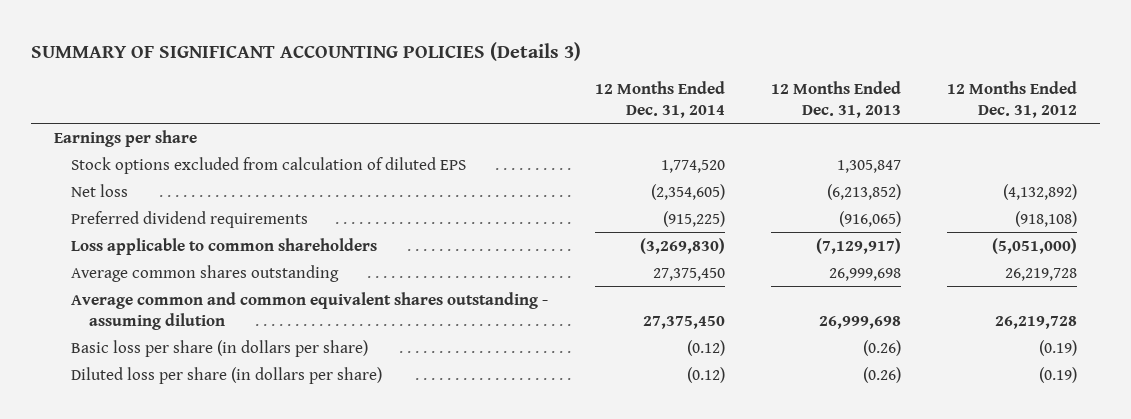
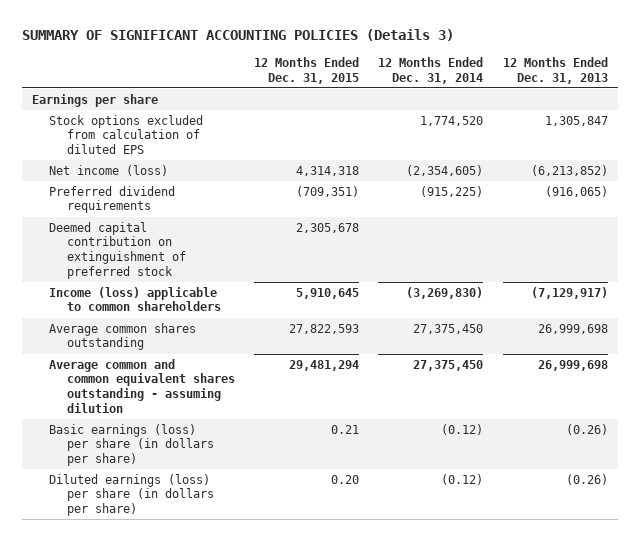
[946,80,1077,118] 12 Months Ended Dec. 31, 2012 -> none
none -> [254,57,360,84] 12 Months Ended Dec. 31, 2015
[71,183,129,197] Net loss -> [49,164,169,176] Net income (loss)
none -> [49,221,186,279] Deemed capital contribution on extinguishment of preferred stock
[71,237,378,255] Loss applicable to common shareholders -> [49,286,221,312] Income (loss) applicable to common shareholders
[71,339,369,357] Basic loss per share (in dollars per share) -> [49,423,214,467] Basic earnings (loss) per share (in dollars per share)
[71,366,383,384] Diluted loss per share (in dollars per share) -> [49,473,214,517] Diluted earnings (loss) per share (in dollars per share)

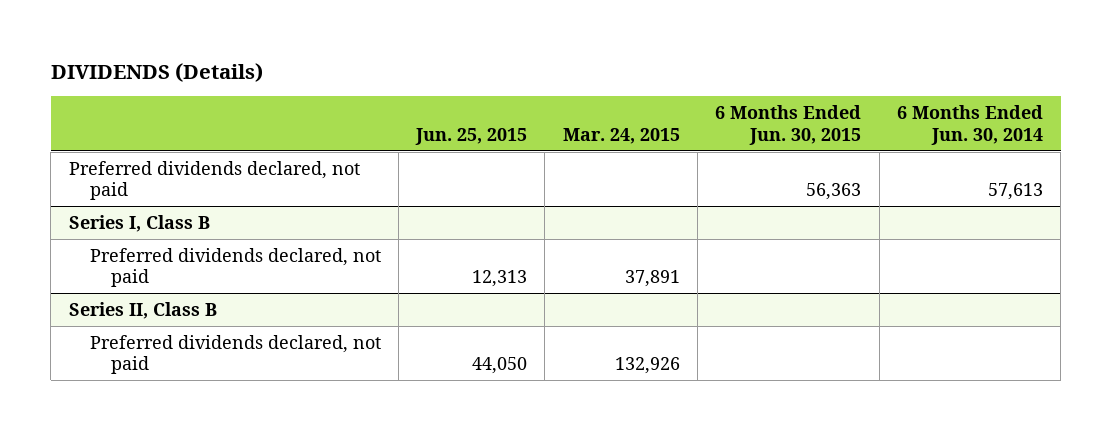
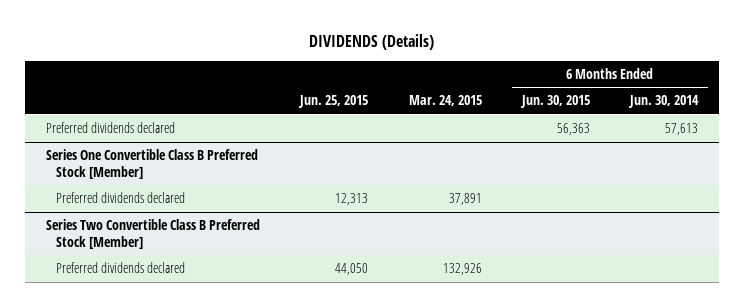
[68,160,360,201] Preferred dividends declared, not paid -> [45,122,175,134] Preferred dividends declared
[68,214,210,232] Series I, Class B -> [45,149,258,179] Series One Convertible Class B Preferred Stock [Member]
[89,247,381,288] Preferred dividends declared, not paid -> [55,192,185,204] Preferred dividends declared
[68,301,217,319] Series II, Class B -> [45,219,260,249] Series Two Convertible Class B Preferred Stock [Member]
[89,334,381,375] Preferred dividends declared, not paid -> [55,262,185,274] Preferred dividends declared

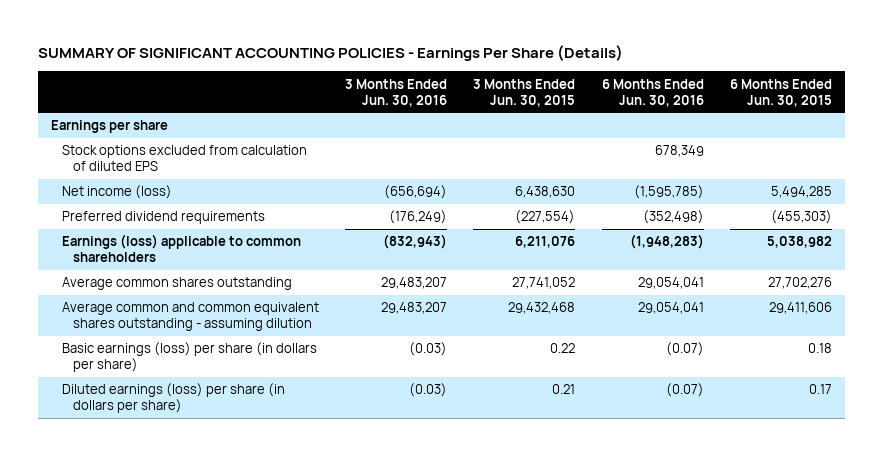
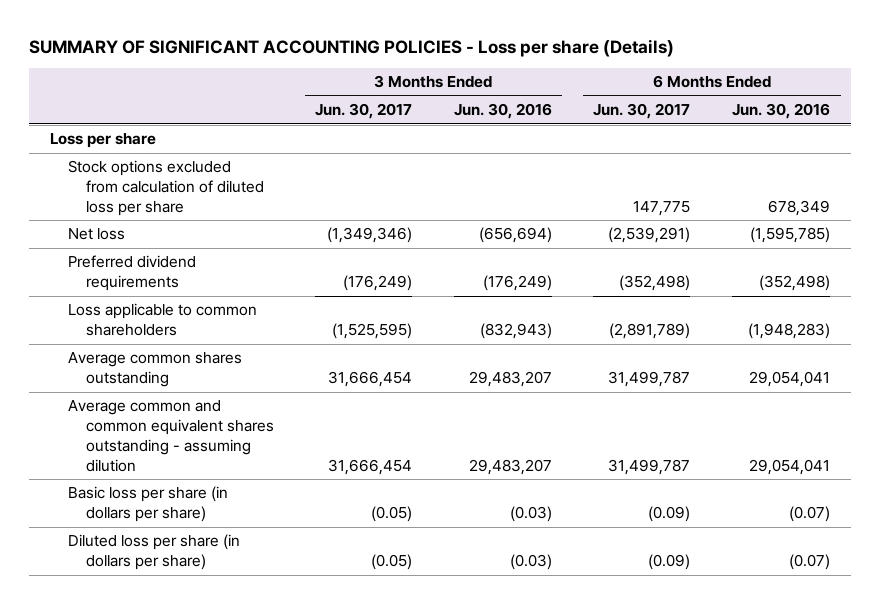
[37,45,623,62] SUMMARY OF SIGNIFICANT ACCOUNTING POLICIES - Earnings Per Share (Details) -> [28,38,674,57] SUMMARY OF SIGNIFICANT ACCOUNTING POLICIES - Loss per share (Details)
[473,78,576,107] 3 Months Ended Jun. 30, 2015 -> none
[729,78,832,107] 6 Months Ended Jun. 30, 2015 -> none
none -> [315,103,413,120] Jun. 30, 2017
none -> [593,103,691,120] Jun. 30, 2017
[50,120,168,134] Earnings per share -> [49,133,156,149] Loss per share
[61,145,307,172] Stock options excluded from calculation of diluted EPS -> [67,160,264,216] Stock options excluded from calculation of diluted loss per share
[61,185,172,200] Net income (loss) -> [67,228,125,241] Net loss
[61,234,301,263] Earnings (loss) applicable to common shareholders -> [67,303,257,337] Loss applicable to common shareholders
[61,342,317,373] Basic earnings (loss) per share (in dollars per share) -> [67,486,228,523] Basic loss per share (in dollars per share)
[61,383,285,414] Diluted earnings (loss) per share (in dollars per share) -> [67,534,240,571] Diluted loss per share (in dollars per share)

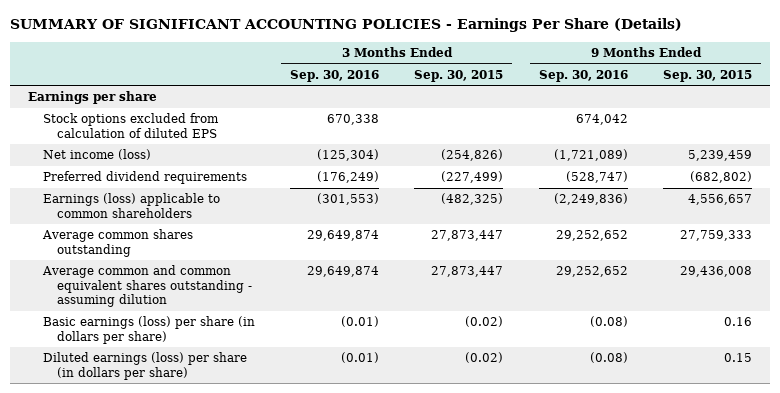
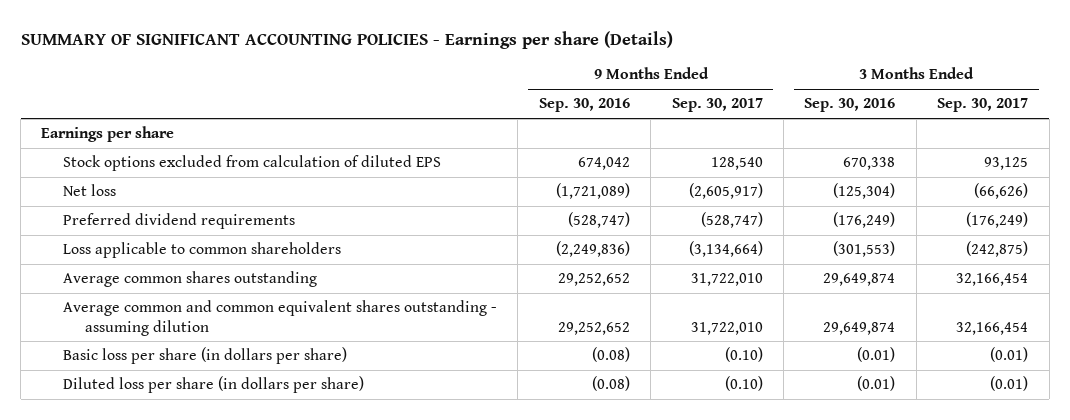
[10,18,683,33] SUMMARY OF SIGNIFICANT ACCOUNTING POLICIES - Earnings Per Share (Details) -> [20,30,673,49] SUMMARY OF SIGNIFICANT ACCOUNTING POLICIES - Earnings per share (Details)
[414,69,504,82] Sep. 30, 2015 -> none
[663,69,753,82] Sep. 30, 2015 -> none
none -> [671,98,763,113] Sep. 30, 2017
none -> [937,98,1029,113] Sep. 30, 2017
[42,149,151,161] Net income (loss) -> [63,184,117,197] Net loss
[42,193,220,218] Earnings (loss) applicable to common shareholders -> [63,242,342,259] Loss applicable to common shareholders
[42,316,255,344] Basic earnings (loss) per share (in dollars per share) -> [63,347,348,365] Basic loss per share (in dollars per share)
[42,352,247,380] Diluted earnings (loss) per share (in dollars per share) -> [63,376,365,394] Diluted loss per share (in dollars per share)

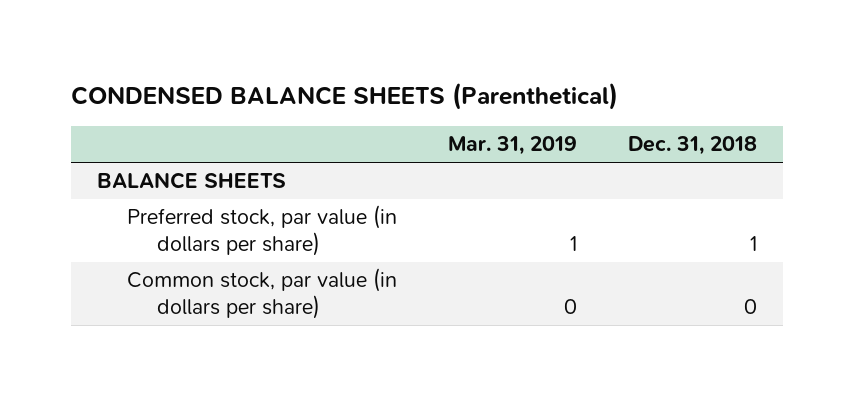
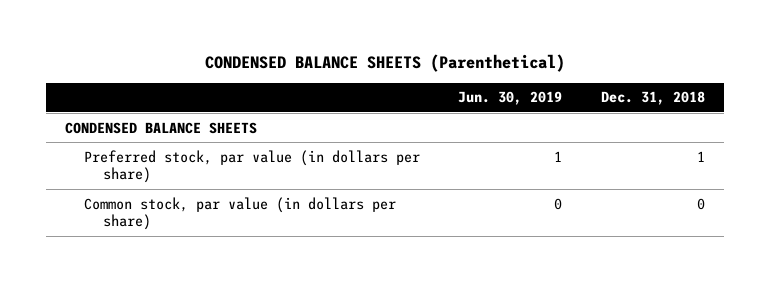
[448,136,578,156] Mar. 31, 2019 -> none
none -> [458,91,563,106] Jun. 30, 2019
[96,172,286,190] BALANCE SHEETS -> [64,121,257,134] CONDENSED BALANCE SHEETS

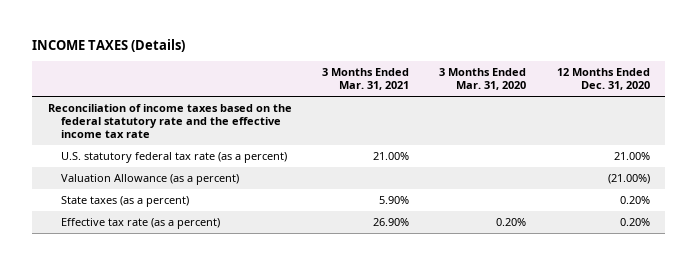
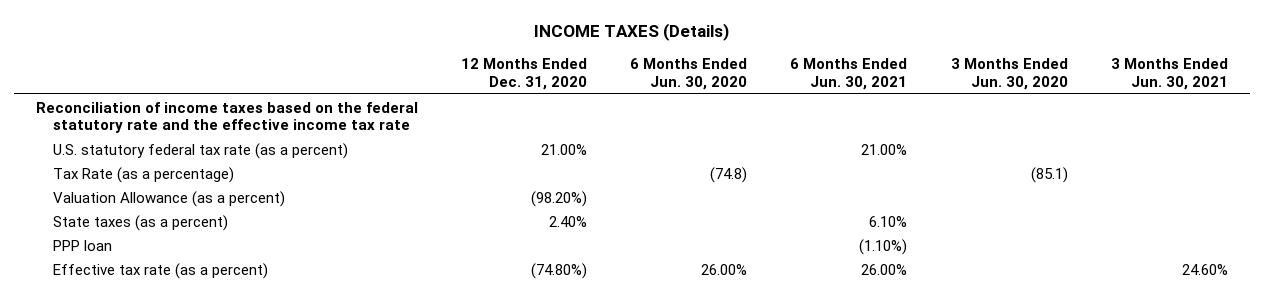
[322,68,410,91] 3 Months Ended Mar. 31, 2021 -> none
[439,68,527,91] 3 Months Ended Mar. 31, 2020 -> none
none -> [630,58,748,90] 6 Months Ended Jun. 30, 2020
none -> [790,58,908,90] 6 Months Ended Jun. 30, 2021
none -> [950,58,1068,90] 3 Months Ended Jun. 30, 2020
none -> [1110,58,1228,90] 3 Months Ended Jun. 30, 2021
none -> [52,166,234,183] Tax Rate (as a percentage)
[607,174,650,185] (21.00%) -> [530,190,587,207] (98.20%)
[619,196,650,205] 0.20% -> [548,215,587,227] 2.40%
none -> [52,239,112,251] PPP loan
[619,218,650,227] 0.20% -> [530,262,587,279] (74.80%)

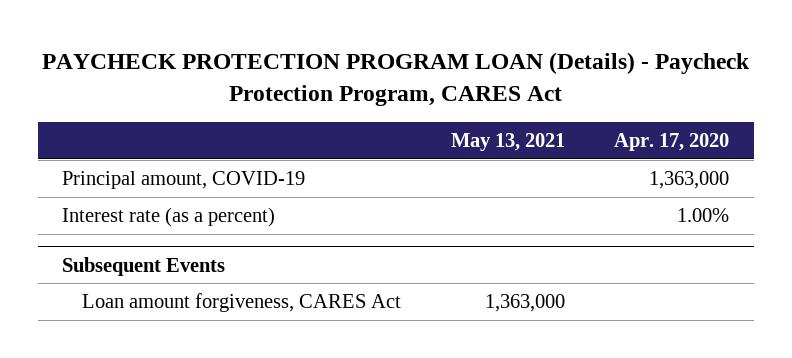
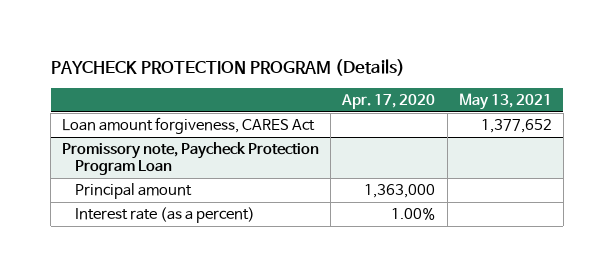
[41,52,750,107] PAYCHECK PROTECTION PROGRAM LOAN (Details) - Paycheck Protection Program, CARES Act -> [50,59,405,77] PAYCHECK PROTECTION PROGRAM (Details)
none -> [62,117,316,135] Loan amount forgiveness, CARES Act
none -> [62,142,320,176] Promissory note, Paycheck Protection Program Loan
[62,171,306,190] Principal amount, COVID-19 -> [75,183,193,200] Principal amount
[62,256,226,276] Subsequent Events -> none
[81,293,401,313] Loan amount forgiveness, CARES Act -> none

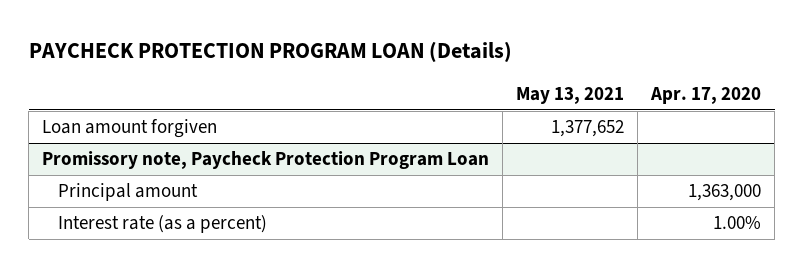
[50,59,405,77] PAYCHECK PROTECTION PROGRAM (Details) -> [28,41,512,63] PAYCHECK PROTECTION PROGRAM LOAN (Details)
[62,117,316,135] Loan amount forgiveness, CARES Act -> [42,119,218,139] Loan amount forgiven

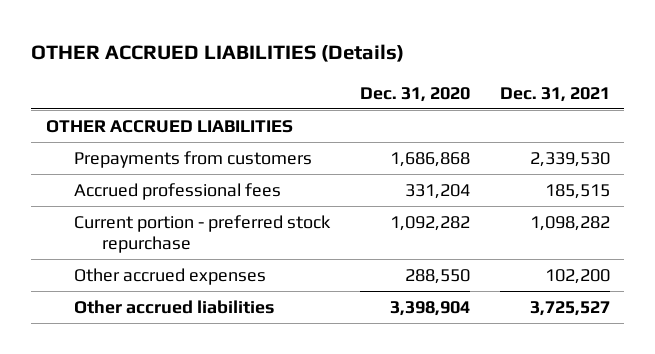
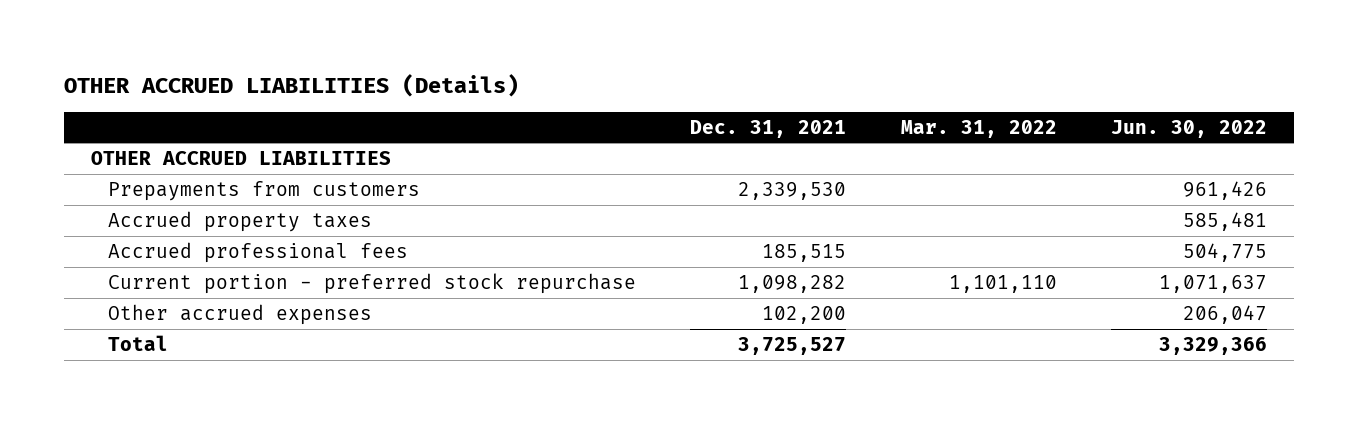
[359,86,470,102] Dec. 31, 2020 -> none
none -> [900,119,1057,138] Mar. 31, 2022
none -> [1110,119,1267,138] Jun. 30, 2022
none -> [108,210,373,232] Accrued property taxes
[74,299,275,314] Other accrued liabilities -> [108,334,169,351] Total

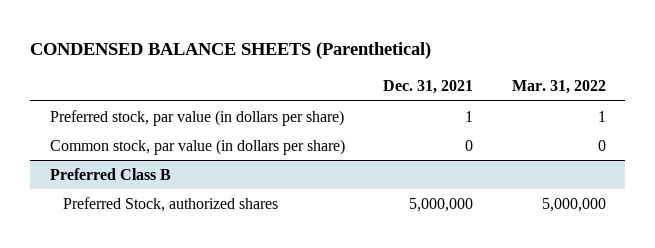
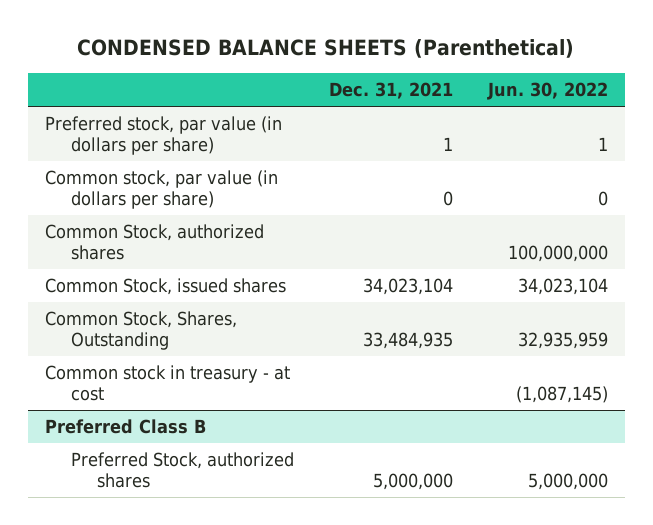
[511,80,606,95] Mar. 31, 2022 -> none
none -> [486,82,608,101] Jun. 30, 2022
none -> [45,223,265,261] Common Stock, authorized shares
none -> [45,277,287,295] Common Stock, issued shares
none -> [45,310,238,351] Common Stock, Shares, Outstanding
none -> [45,364,291,402] Common stock in treasury - at cost

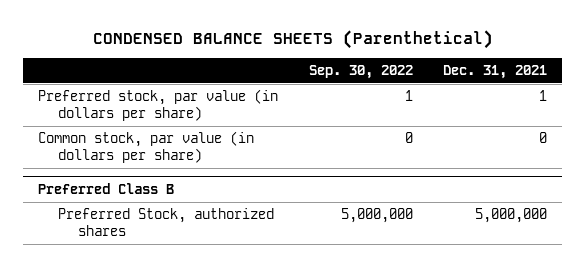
[486,82,608,101] Jun. 30, 2022 -> none
none -> [308,64,413,79] Sep. 30, 2022
[45,223,265,261] Common Stock, authorized shares -> none
[45,277,287,295] Common Stock, issued shares -> none
[45,310,238,351] Common Stock, Shares, Outstanding -> none
[45,364,291,402] Common stock in treasury - at cost -> none

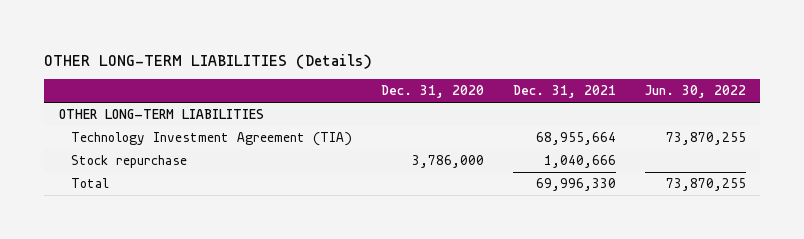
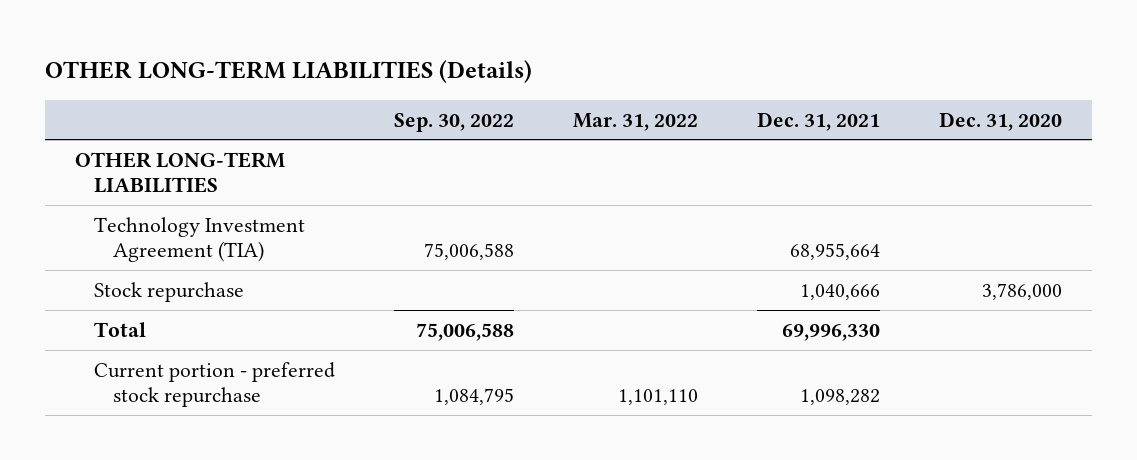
[644,85,746,99] Jun. 30, 2022 -> none
none -> [394,112,515,132] Sep. 30, 2022
none -> [573,112,699,131] Mar. 31, 2022
none -> [94,361,336,408] Current portion - preferred stock repurchase

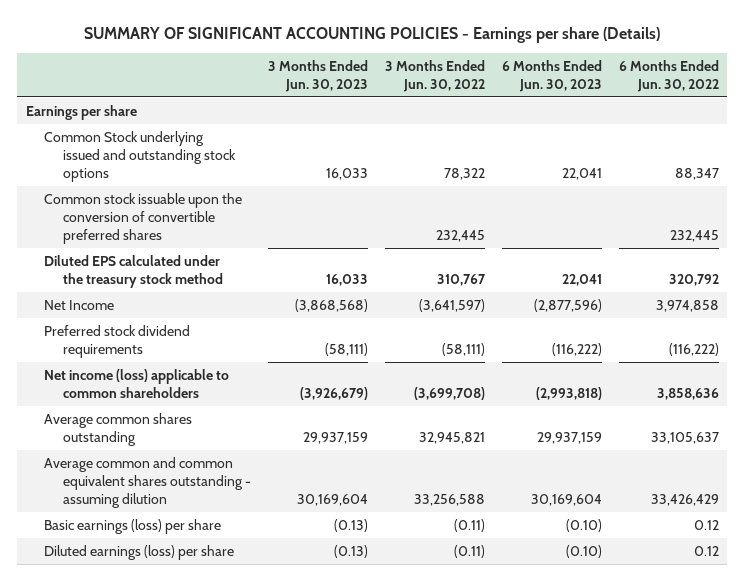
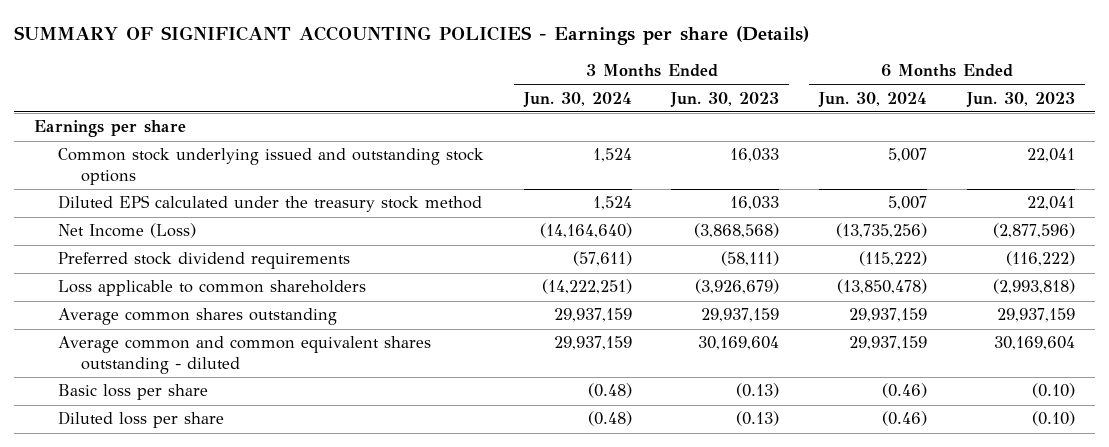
[384,59,485,92] 3 Months Ended Jun. 30, 2022 -> none
[618,59,719,92] 6 Months Ended Jun. 30, 2022 -> none
none -> [522,91,632,107] Jun. 30, 2024
none -> [818,91,928,107] Jun. 30, 2024
[44,193,243,244] Common stock issuable upon the conversion of convertible preferred shares -> none
[44,131,236,182] Common Stock underlying issued and outstanding stock options -> [57,148,484,186] Common stock underlying issued and outstanding stock options
[44,300,115,311] Net Income -> [57,223,196,239] Net Income (Loss)
[44,369,230,398] Net income (loss) applicable to common shareholders -> [57,280,366,297] Loss applicable to common shareholders
[44,457,251,508] Average common and common equivalent shares outstanding - assuming dilution -> [57,336,431,375] Average common and common equivalent shares outstanding - diluted
[44,519,222,535] Basic earnings (loss) per share -> [57,384,208,401] Basic loss per share
[44,545,235,561] Diluted earnings (loss) per share -> [57,411,224,429] Diluted loss per share

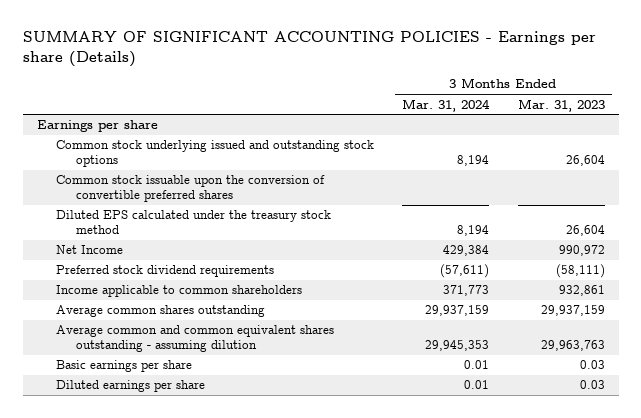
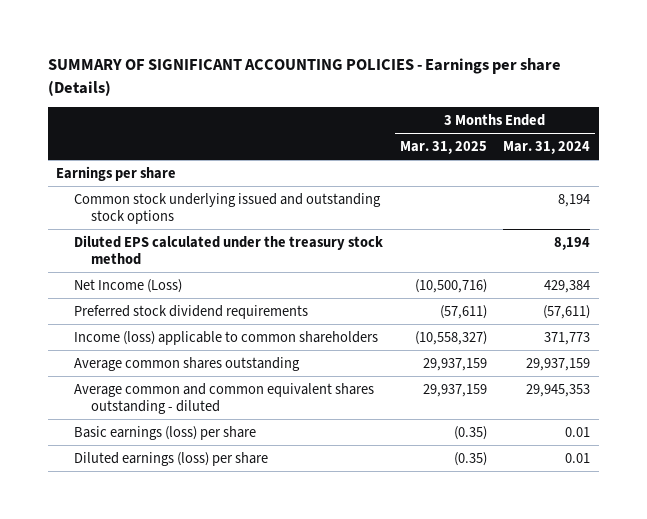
[517,98,605,112] Mar. 31, 2023 -> none
none -> [399,141,487,155] Mar. 31, 2025
[56,175,326,203] Common stock issuable upon the conversion of convertible preferred shares -> none
[56,245,124,255] Net Income -> [73,278,182,293] Net Income (Loss)
[56,285,303,298] Income applicable to common shareholders -> [73,330,378,345] Income (loss) applicable to common shareholders
[56,325,335,353] Average common and common equivalent shares outstanding - assuming dilution -> [73,382,374,414] Average common and common equivalent shares outstanding - diluted
[56,360,193,373] Basic earnings per share -> [73,425,256,440] Basic earnings (loss) per share
[56,380,206,393] Diluted earnings per share -> [73,451,268,466] Diluted earnings (loss) per share

